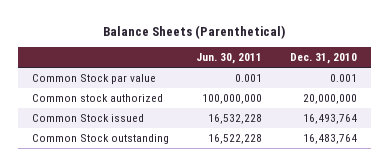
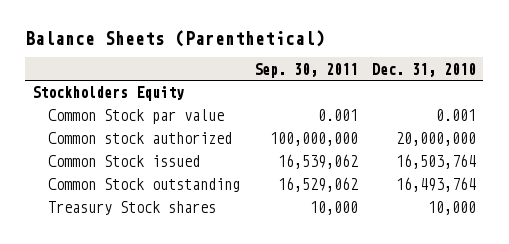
[196,53,263,65] Jun. 30, 2011 -> none
none -> [253,62,358,78] Sep. 30, 2011
none -> [32,86,185,102] Stockholders Equity
[303,114,358,125] 16,493,764 -> [396,154,477,170] 16,503,764
[303,134,358,145] 16,483,764 -> [396,177,477,193] 16,493,764
none -> [47,201,216,216] Treasury Stock shares

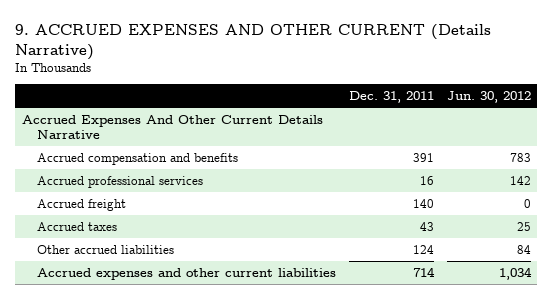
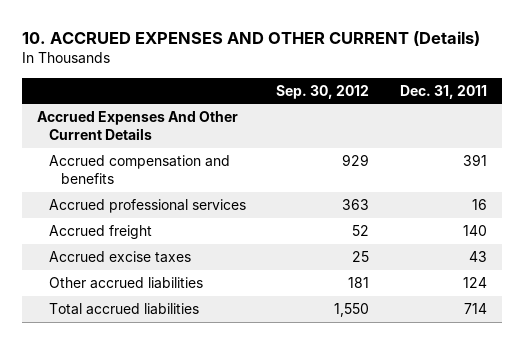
[15,23,492,60] 9. ACCRUED EXPENSES AND OTHER CURRENT (Details Narrative) -> [22,31,481,47] 10. ACCRUED EXPENSES AND OTHER CURRENT (Details)
[446,91,531,104] Jun. 30, 2012 -> none
none -> [276,84,370,99] Sep. 30, 2012
[21,114,323,139] Accrued Expenses And Other Current Details Narrative -> [37,111,239,141] Accrued Expenses And Other Current Details
[36,221,117,231] Accrued taxes -> [48,251,191,264] Accrued excise taxes
[36,267,336,280] Accrued expenses and other current liabilities -> [48,303,199,316] Total accrued liabilities

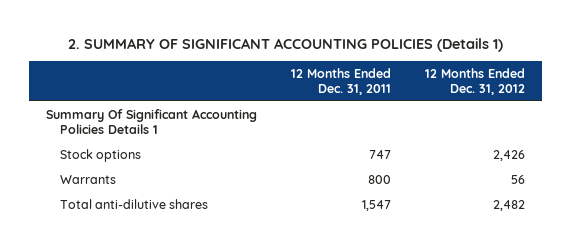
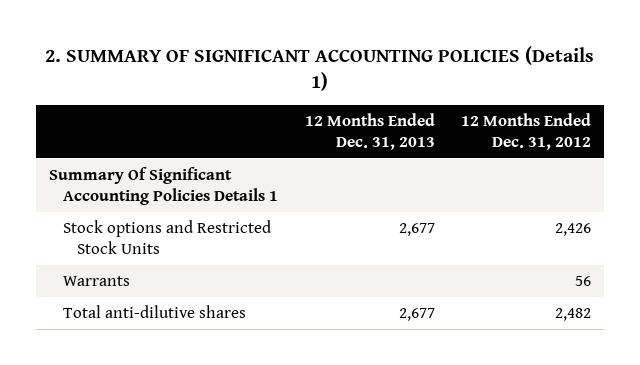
[291,68,392,96] 12 Months Ended Dec. 31, 2011 -> none
none -> [304,112,435,151] 12 Months Ended Dec. 31, 2013
[59,148,141,162] Stock options -> [63,219,272,255] Stock options and Restricted Stock Units

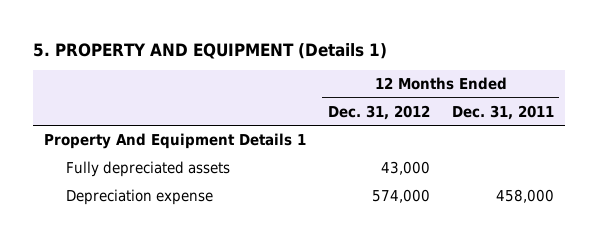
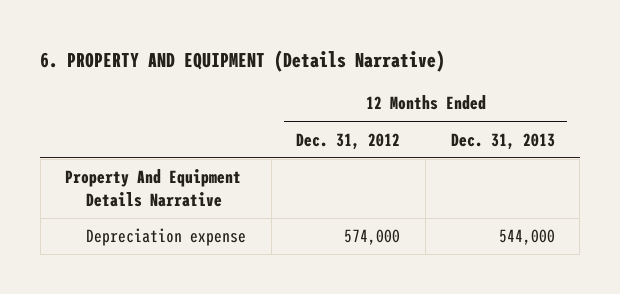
[33,42,388,59] 5. PROPERTY AND EQUIPMENT (Details 1) -> [40,50,446,73] 6. PROPERTY AND EQUIPMENT (Details Narrative)
[451,104,554,120] Dec. 31, 2011 -> none
none -> [450,132,555,150] Dec. 31, 2013
[65,161,230,178] Fully depreciated assets -> none
[43,133,306,150] Property And Equipment Details 1 -> [65,169,242,208] Property And Equipment Details Narrative

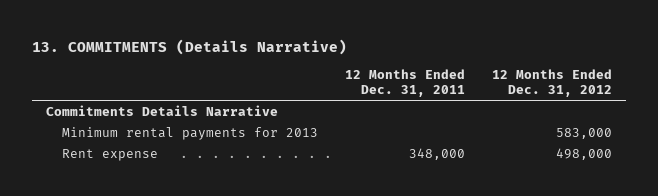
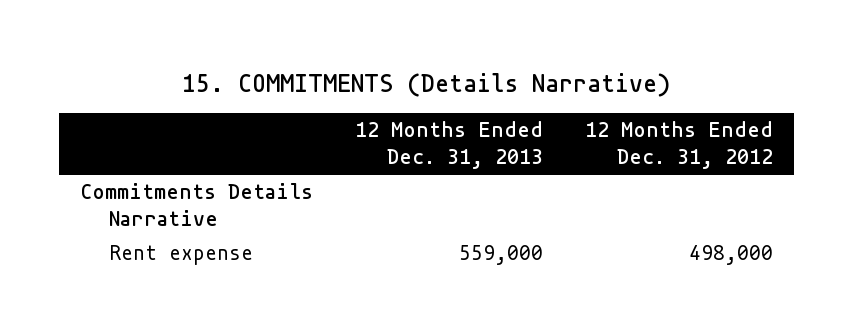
[32,38,348,55] 13. COMMITMENTS (Details Narrative) -> [182,72,671,97] 15. COMMITMENTS (Details Narrative)
[345,68,466,97] 12 Months Ended Dec. 31, 2011 -> none
none -> [354,121,543,170] 12 Months Ended Dec. 31, 2013
[62,126,319,140] Minimum rental payments for 2013 -> none

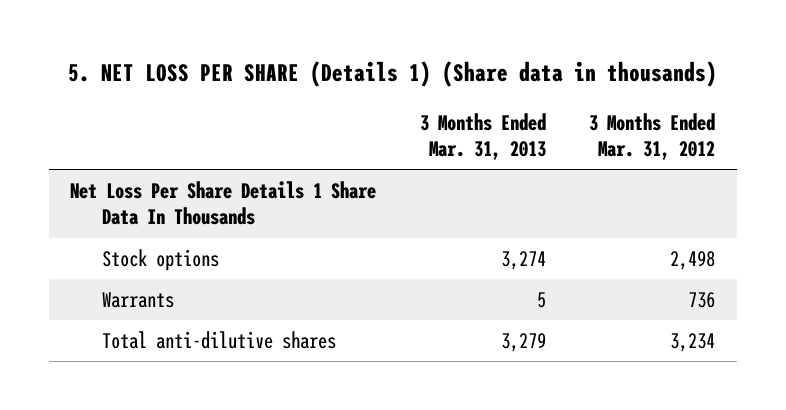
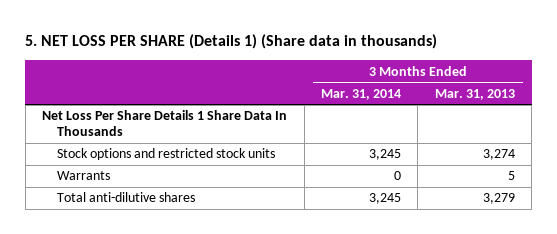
[589,112,716,161] 3 Months Ended Mar. 31, 2012 -> none
none -> [320,88,401,100] Mar. 31, 2014
[102,248,220,271] Stock options -> [56,148,275,161] Stock options and restricted stock units

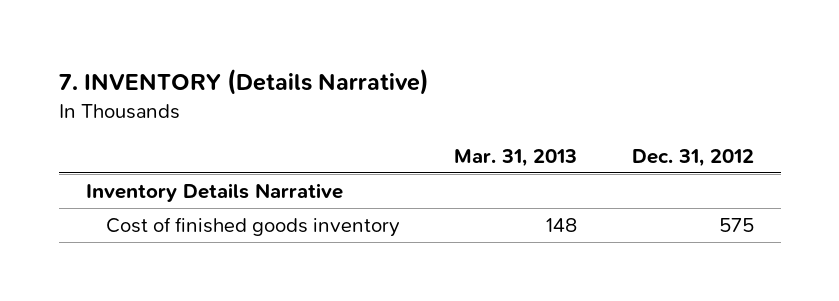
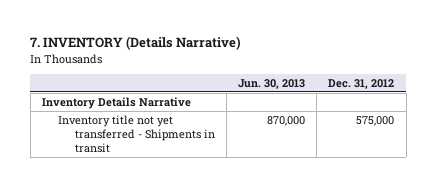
[454,148,578,167] Mar. 31, 2013 -> none
none -> [237,78,305,89] Jun. 30, 2013
[106,217,401,238] Cost of finished goods inventory -> none
none -> [58,115,215,153] Inventory title not yet transferred - Shipments in transit

